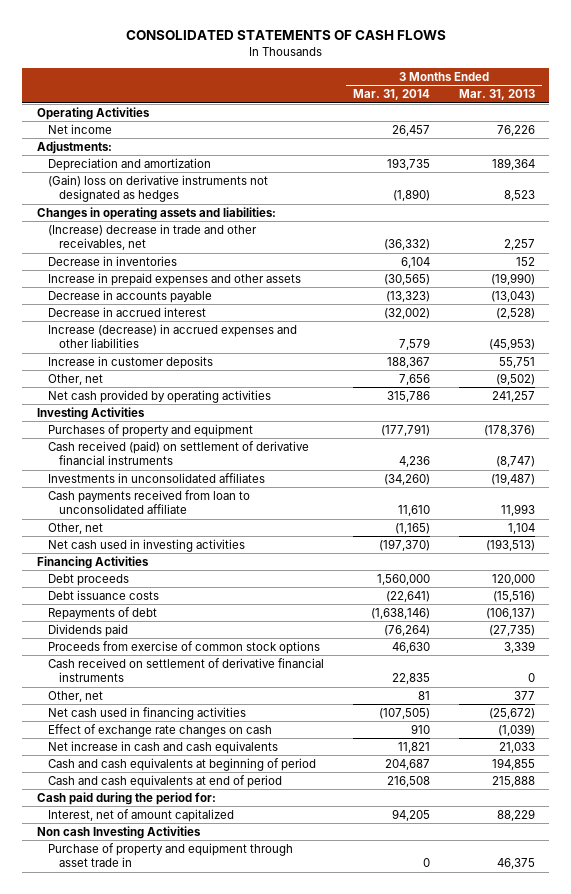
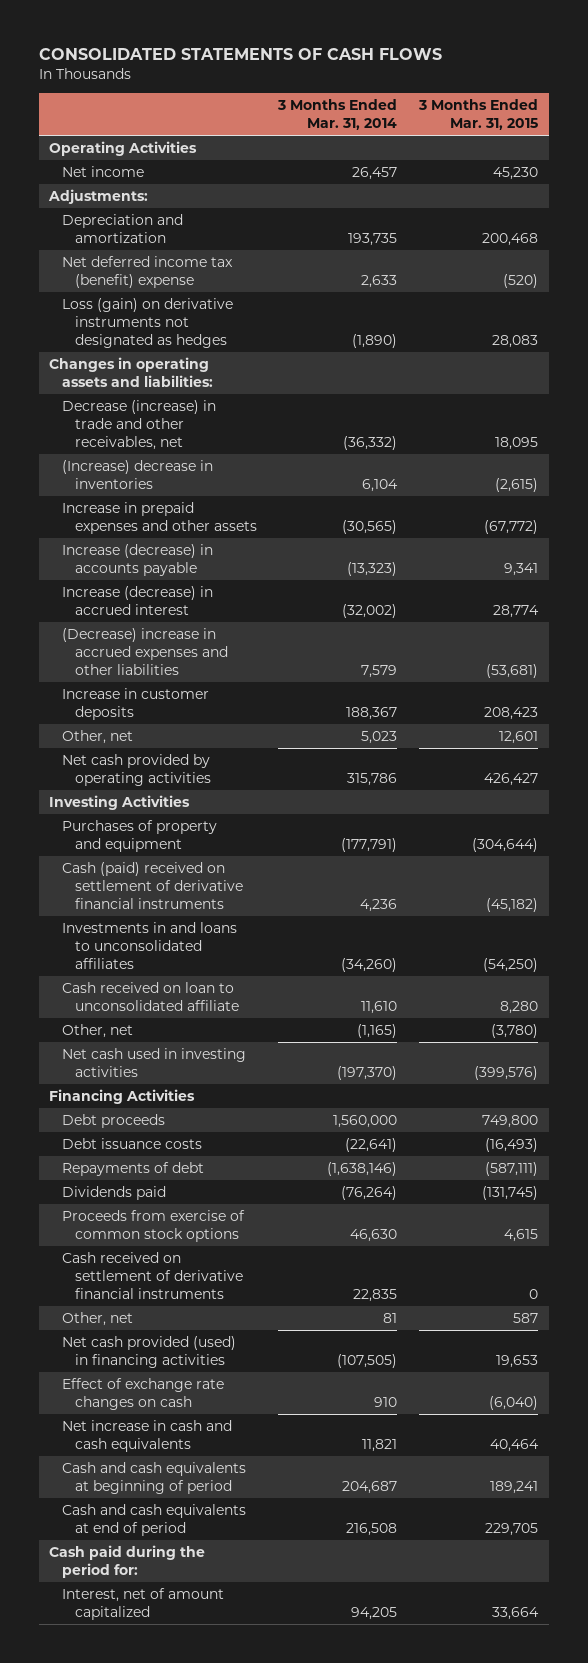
[458,89,535,101] Mar. 31, 2013 -> none
none -> [418,99,539,131] 3 Months Ended Mar. 31, 2015
none -> [62,256,234,288] Net deferred income tax (benefit) expense
[48,174,269,203] (Gain) loss on derivative instruments not designated as hedges -> [62,298,234,348] Loss (gain) on derivative instruments not designated as hedges
[48,223,258,251] (Increase) decrease in trade and other receivables, net -> [62,400,217,450] Decrease (increase) in trade and other receivables, net
[48,255,178,266] Decrease in inventories -> [62,460,214,489] (Increase) decrease in inventories
[48,289,213,303] Decrease in accounts payable -> [62,544,214,576] Increase (decrease) in accounts payable
[48,306,207,317] Decrease in accrued interest -> [62,586,214,615] Increase (decrease) in accrued interest
[48,323,298,349] Increase (decrease) in accrued expenses and other liabilities -> [62,628,228,675] (Decrease) increase in accrued expenses and other liabilities
[398,373,430,385] 7,656 -> [361,731,398,745] 5,023
[48,440,310,466] Cash received (paid) on settlement of derivative financial instruments -> [62,862,243,909] Cash (paid) received on settlement of derivative financial instruments
[48,472,266,483] Investments in unconsolidated affiliates -> [62,922,238,969] Investments in and loans to unconsolidated affiliates
[48,489,251,515] Cash payments received from loan to unconsolidated affiliate -> [62,982,239,1011] Cash received on loan to unconsolidated affiliate
[48,706,247,720] Net cash used in financing activities -> [62,1336,237,1368] Net cash provided (used) in financing activities
[36,825,201,839] Non cash Investing Activities -> none
[48,842,294,868] Purchase of property and equipment through asset trade in -> none

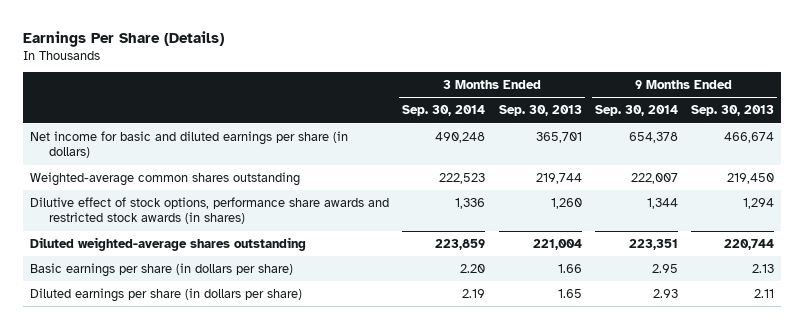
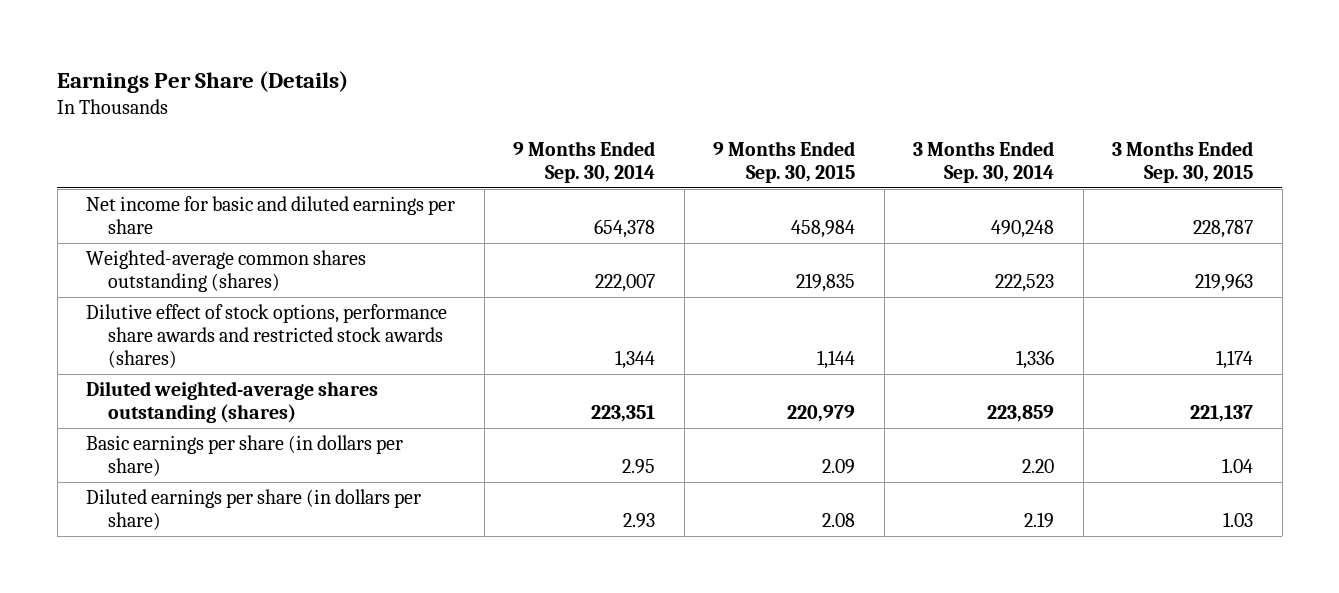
[498,105,582,117] Sep. 30, 2013 -> none
[691,105,775,117] Sep. 30, 2013 -> none
none -> [713,140,856,183] 9 Months Ended Sep. 30, 2015
none -> [1112,140,1254,183] 3 Months Ended Sep. 30, 2015
[30,130,349,159] Net income for basic and diluted earnings per share (in dollars) -> [86,196,456,235] Net income for basic and diluted earnings per share
[30,171,301,186] Weighted-average common shares outstanding -> [86,250,367,293] Weighted-average common shares outstanding (shares)
[30,196,390,225] Dilutive effect of stock options, performance share awards and restricted stock awards (in shares) -> [86,304,448,368] Dilutive effect of stock options, performance share awards and restricted stock awards (shares)
[30,236,307,251] Diluted weighted-average shares outstanding -> [86,381,379,424] Diluted weighted-average shares outstanding (shares)

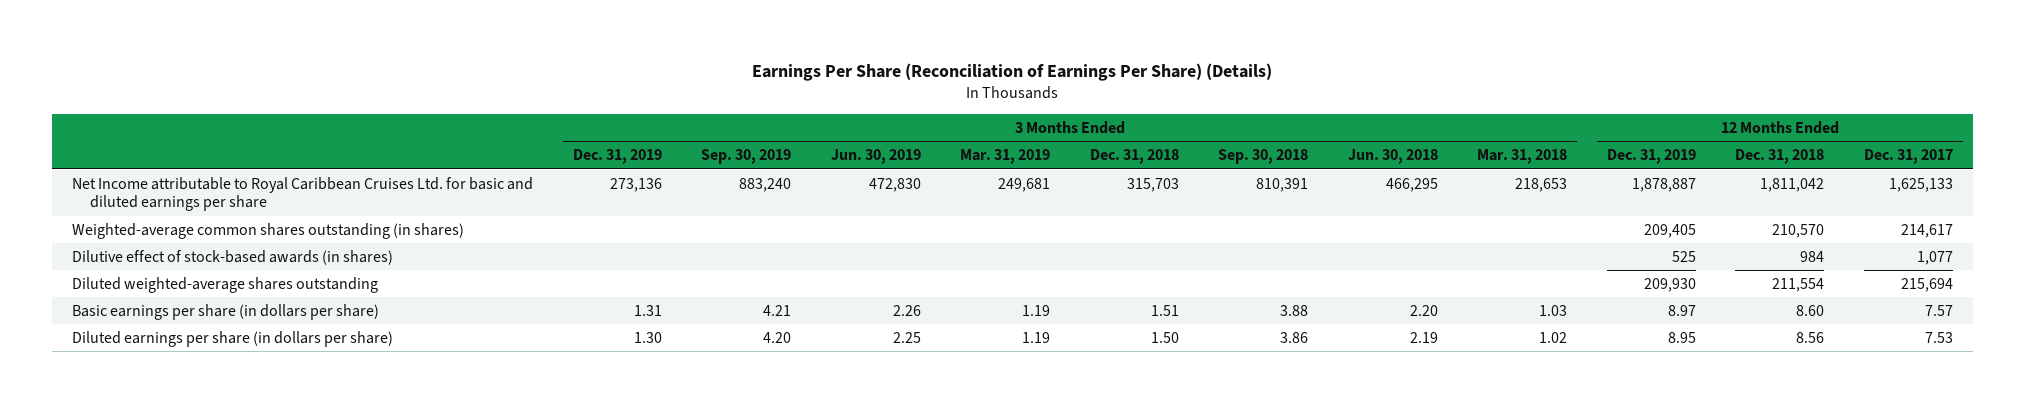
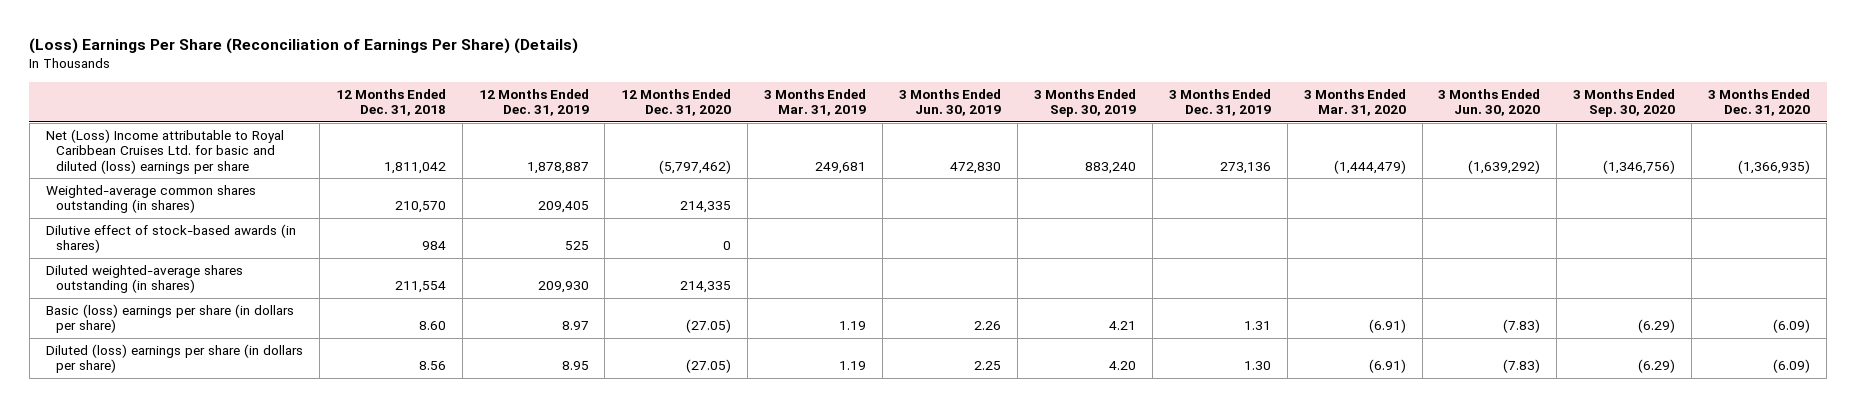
[752,62,1273,81] Earnings Per Share (Reconciliation of Earnings Per Share) (Details) -> [29,38,579,55] (Loss) Earnings Per Share (Reconciliation of Earnings Per Share) (Details)
[1089,149,1179,165] Dec. 31, 2018 -> none
[1218,149,1309,165] Sep. 30, 2018 -> none
[1347,149,1438,165] Jun. 30, 2018 -> none
[1477,149,1568,165] Mar. 31, 2018 -> none
[1863,149,1953,165] Dec. 31, 2017 -> none
none -> [621,88,732,117] 12 Months Ended Dec. 31, 2020
none -> [1303,88,1406,117] 3 Months Ended Mar. 31, 2020
none -> [1438,88,1541,117] 3 Months Ended Jun. 30, 2020
none -> [1573,88,1676,118] 3 Months Ended Sep. 30, 2020
none -> [1708,88,1811,117] 3 Months Ended Dec. 31, 2020
[72,176,534,212] Net Income attributable to Royal Caribbean Cruises Ltd. for basic and diluted earnings per share -> [45,128,284,174] Net (Loss) Income attributable to Royal Caribbean Cruises Ltd. for basic and diluted (loss) earnings per share
[72,276,379,293] Diluted weighted-average shares outstanding -> [45,264,243,294] Diluted weighted-average shares outstanding (in shares)
[72,303,380,320] Basic earnings per share (in dollars per share) -> [45,303,294,334] Basic (loss) earnings per share (in dollars per share)
[72,330,394,347] Diluted earnings per share (in dollars per share) -> [45,343,303,374] Diluted (loss) earnings per share (in dollars per share)

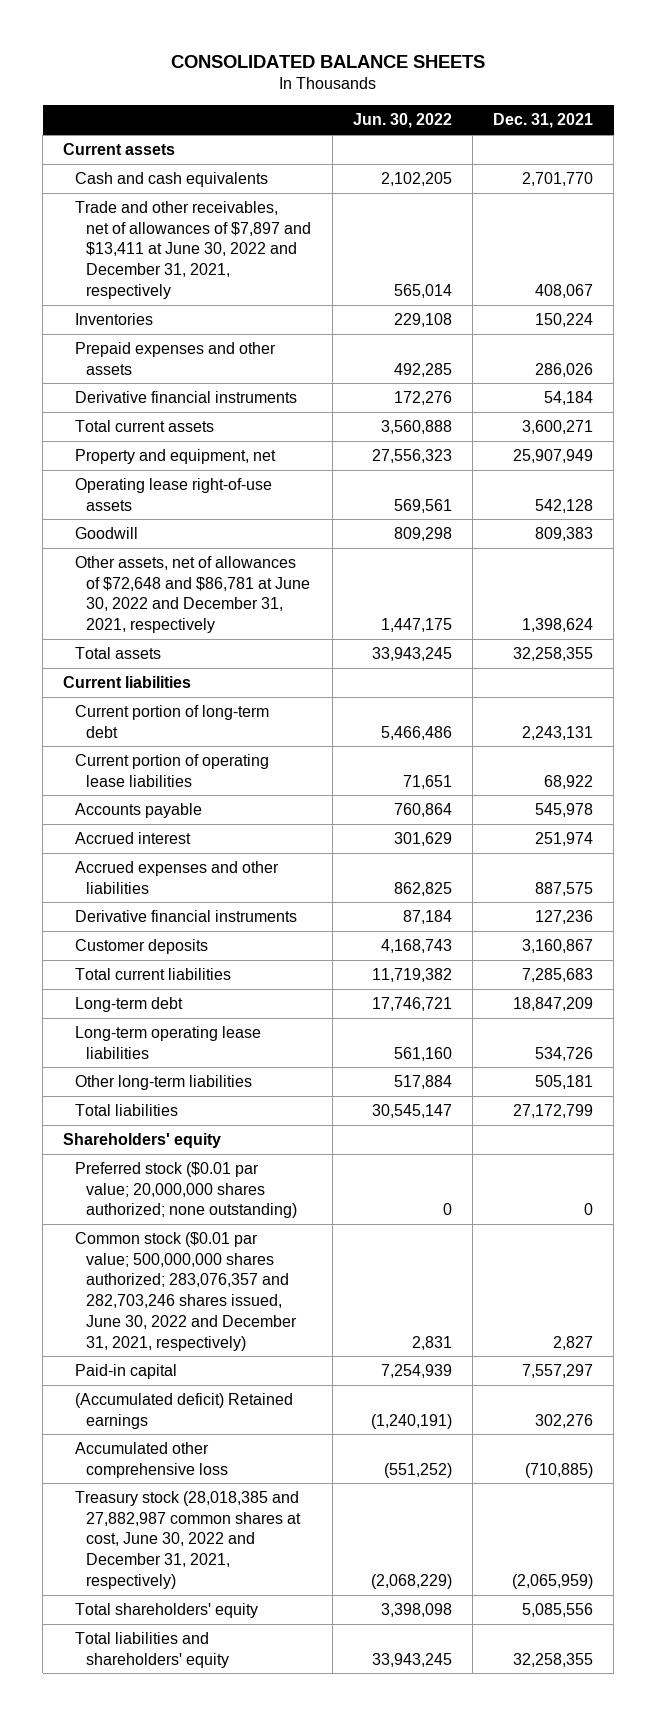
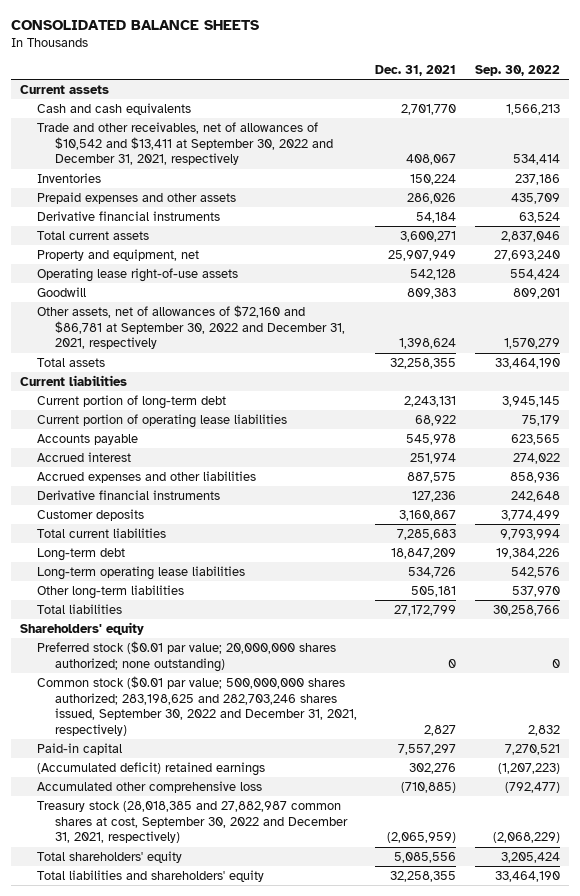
[352,113,452,129] Jun. 30, 2022 -> none
none -> [474,64,560,76] Sep. 30, 2022
[74,200,312,299] Trade and other receivables, net of allowances of $7,897 and $13,411 at June 30, 2022 and December 31, 2021, respectively -> [37,121,333,166] Trade and other receivables, net of allowances of $10,542 and $13,411 at September 30, 2022 and December 31, 2021, respectively
[74,555,311,634] Other assets, net of allowances of $72,648 and $86,781 at June 30, 2022 and December 31, 2021, respectively -> [37,304,345,350] Other assets, net of allowances of $72,160 and $86,781 at September 30, 2022 and December 31, 2021, respectively
[74,1231,298,1351] Common stock ($0.01 par value; 500,000,000 shares authorized; 283,076,357 and 282,703,246 shares issued, June 30, 2022 and December 31, 2021, respectively) -> [37,675,357,737] Common stock ($0.01 par value; 500,000,000 shares authorized; 283,198,625 and 282,703,246 shares issued, September 30, 2022 and December 31, 2021, respectively)
[74,1392,293,1429] (Accumulated deficit) Retained earnings -> [37,761,266,776] (Accumulated deficit) retained earnings
[74,1490,302,1589] Treasury stock (28,018,385 and 27,882,987 common shares at cost, June 30, 2022 and December 31, 2021, respectively) -> [37,800,348,844] Treasury stock (28,018,385 and 27,882,987 common shares at cost, September 30, 2022 and December 31, 2021, respectively)

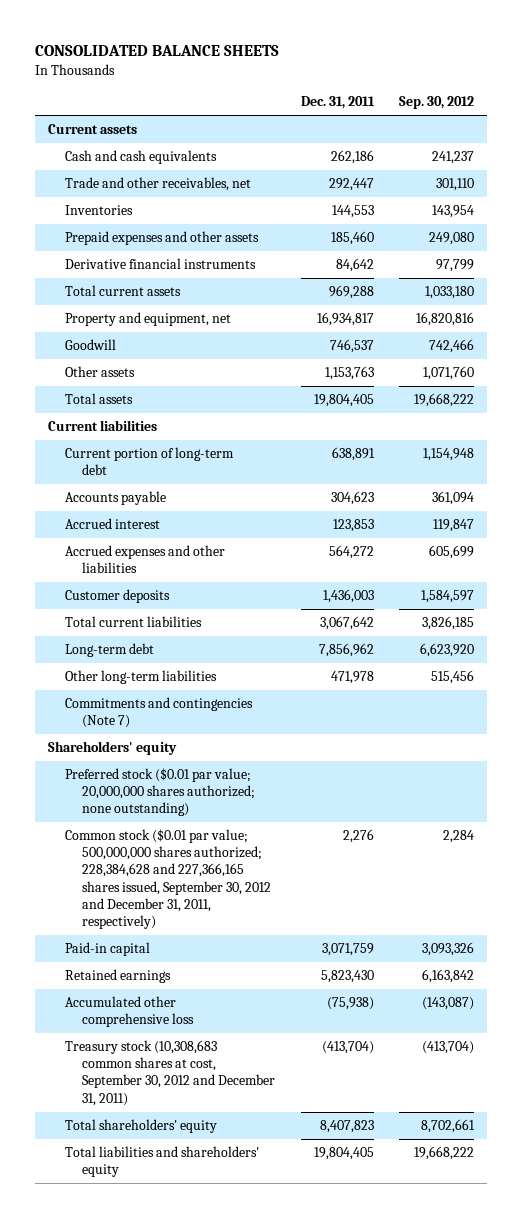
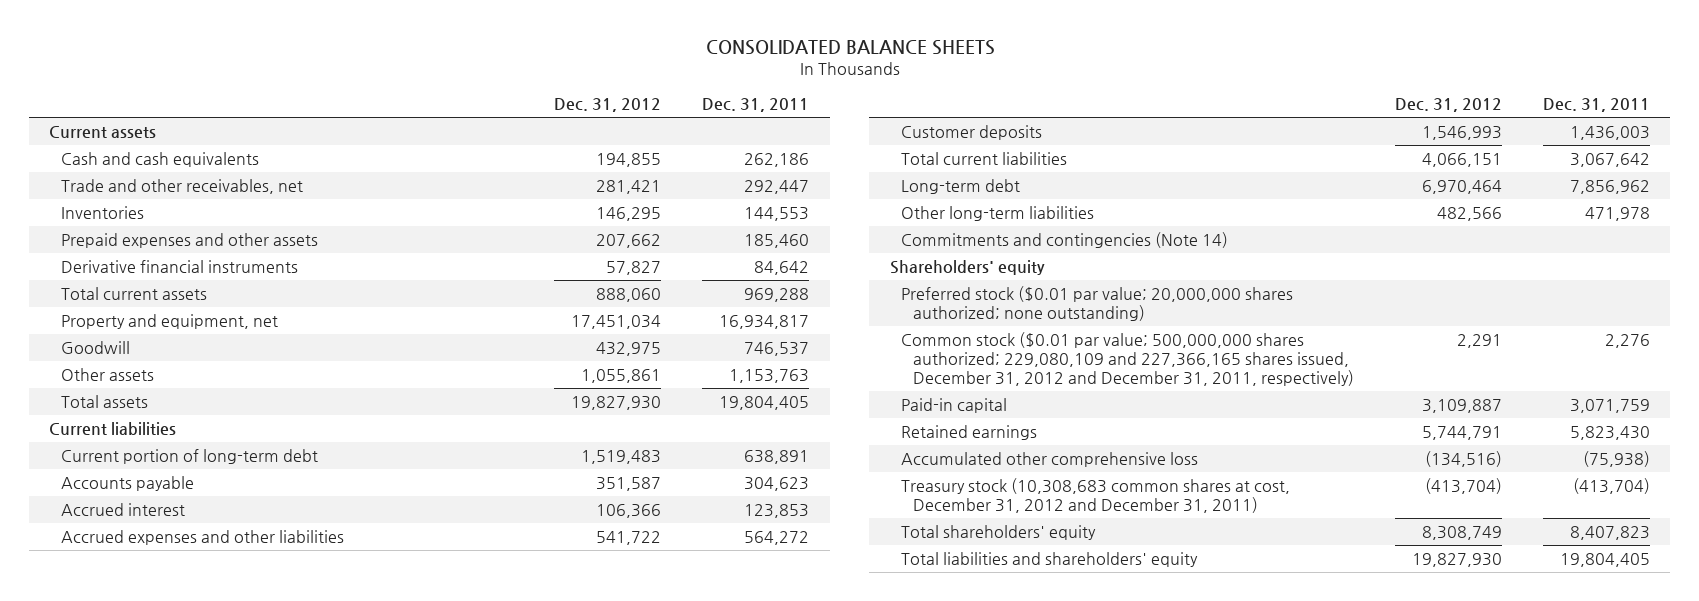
[399,96,475,110] Sep. 30, 2012 -> none
none -> [554,98,662,113] Dec. 31, 2012
[65,697,254,729] Commitments and contingencies (Note 7) -> [901,232,1229,249] Commitments and contingencies (Note 14)
[65,829,272,930] Common stock ($0.01 par value; 500,000,000 shares authorized; 228,384,628 and 227,366,165 shares issued, September 30, 2012 and December 31, 2011, respectively) -> [901,332,1354,386] Common stock ($0.01 par value; 500,000,000 shares authorized; 229,080,109 and 227,366,165 shares issued, December 31, 2012 and December 31, 2011, respectively)
[65,1040,276,1106] Treasury stock (10,308,683 common shares at cost, September 30, 2012 and December 31, 2011) -> [901,478,1291,513] Treasury stock (10,308,683 common shares at cost, December 31, 2012 and December 31, 2011)

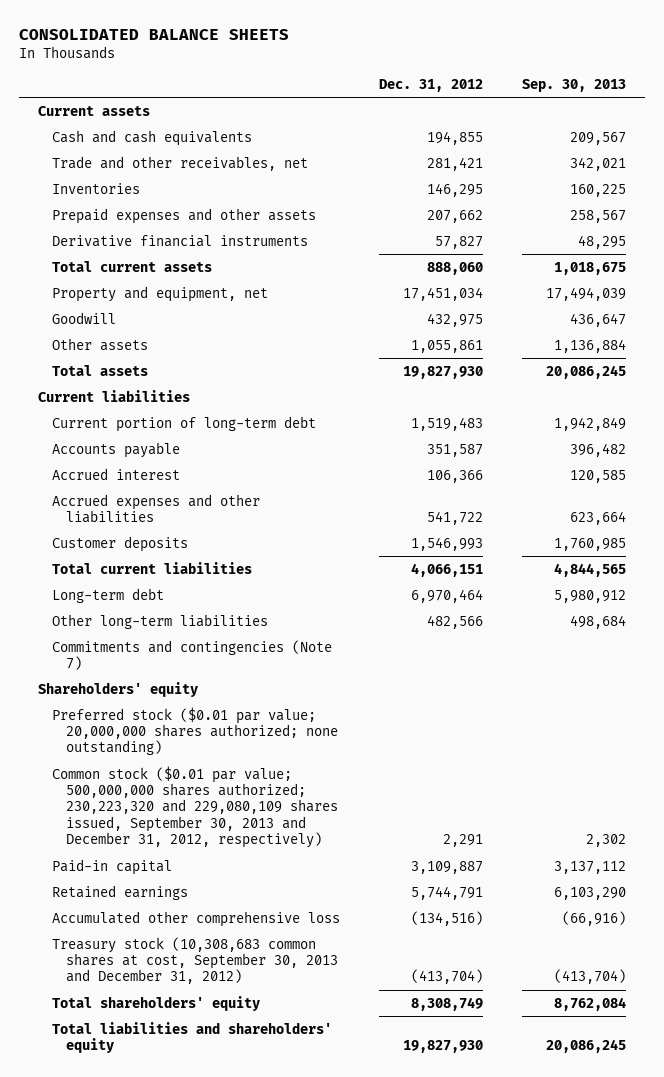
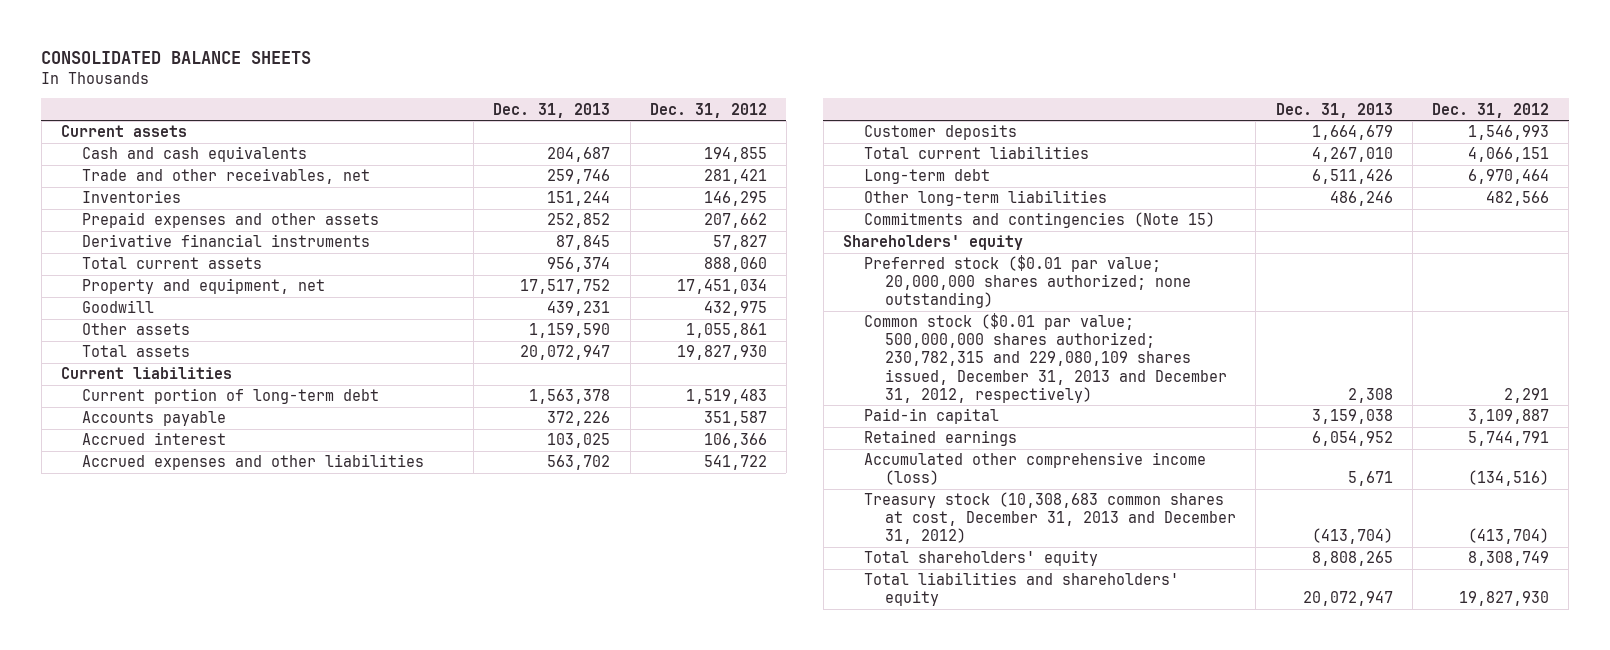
[521,79,626,93] Sep. 30, 2013 -> none
none -> [493,102,611,118] Dec. 31, 2013
[52,639,333,671] Commitments and contingencies (Note 7) -> [864,212,1216,229] Commitments and contingencies (Note 15)
[52,765,339,849] Common stock ($0.01 par value; 500,000,000 shares authorized; 230,223,320 and 229,080,109 shares issued, September 30, 2013 and December 31, 2012, respectively) -> [864,313,1228,403] Common stock ($0.01 par value; 500,000,000 shares authorized; 230,782,315 and 229,080,109 shares issued, December 31, 2013 and December 31, 2012, respectively)
[52,910,341,927] Accumulated other comprehensive loss -> [864,452,1207,486] Accumulated other comprehensive income (loss)
[52,936,339,985] Treasury stock (10,308,683 common shares at cost, September 30, 2013 and December 31, 2012) -> [864,492,1237,545] Treasury stock (10,308,683 common shares at cost, December 31, 2013 and December 31, 2012)

